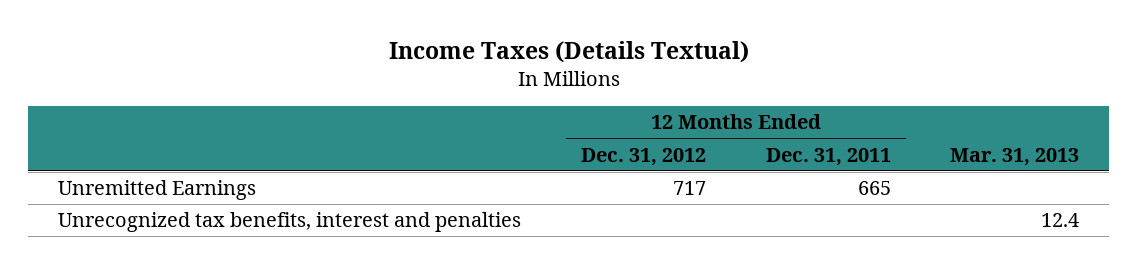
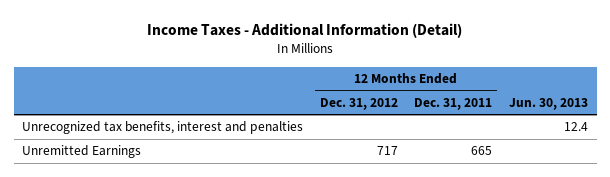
[388,41,749,64] Income Taxes (Details Textual) -> [147,22,463,38] Income Taxes - Additional Information (Detail)
[950,147,1080,166] Mar. 31, 2013 -> none
none -> [509,97,589,110] Jun. 30, 2013
[58,180,257,201] Unremitted Earnings -> [21,145,141,159] Unremitted Earnings

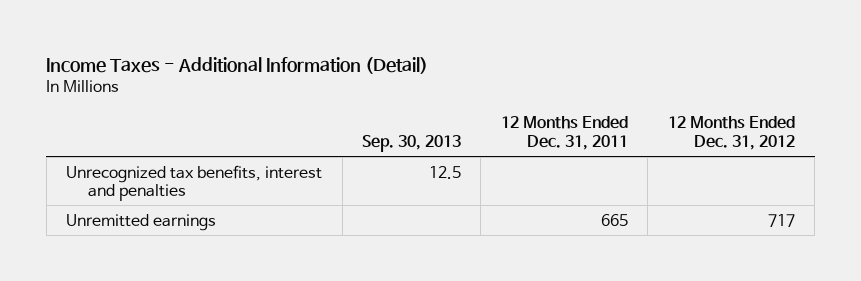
[509,97,589,110] Jun. 30, 2013 -> none
none -> [362,135,462,153] Sep. 30, 2013
[21,145,141,159] Unremitted Earnings -> [66,213,217,231] Unremitted earnings

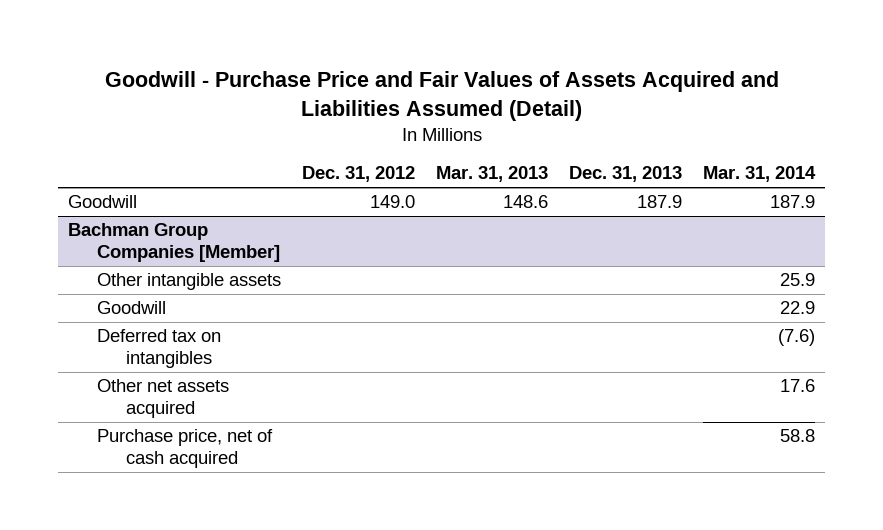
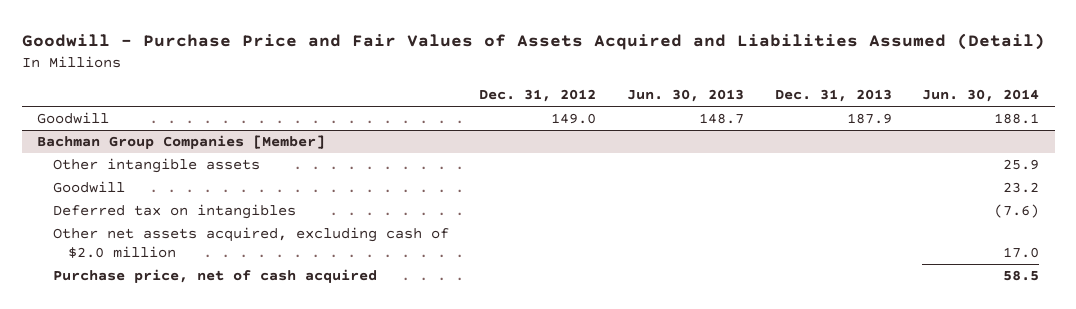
[435,166,548,183] Mar. 31, 2013 -> none
[702,166,816,183] Mar. 31, 2014 -> none
none -> [626,89,744,103] Jun. 30, 2013
none -> [922,89,1040,103] Jun. 30, 2014
[97,379,230,418] Other net assets acquired -> [52,227,449,259] Other net assets acquired, excluding cash of $2.0 million

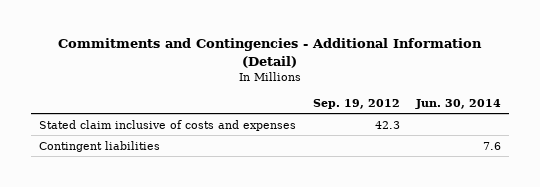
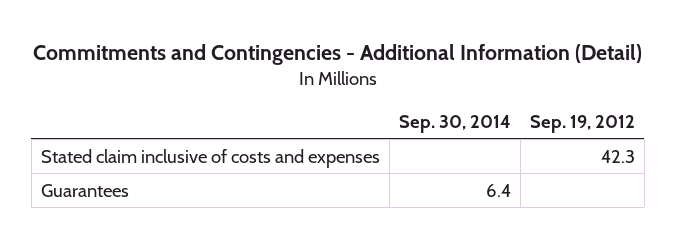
[414,98,501,109] Jun. 30, 2014 -> none
none -> [398,114,511,133] Sep. 30, 2014
[39,140,161,152] Contingent liabilities -> [40,183,129,197] Guarantees

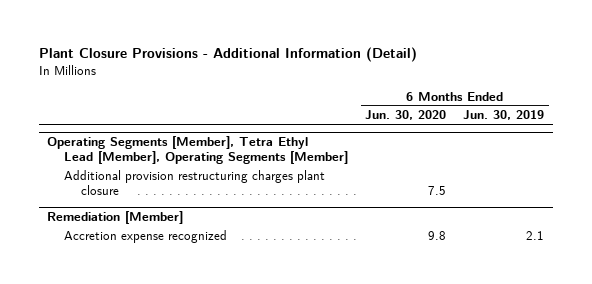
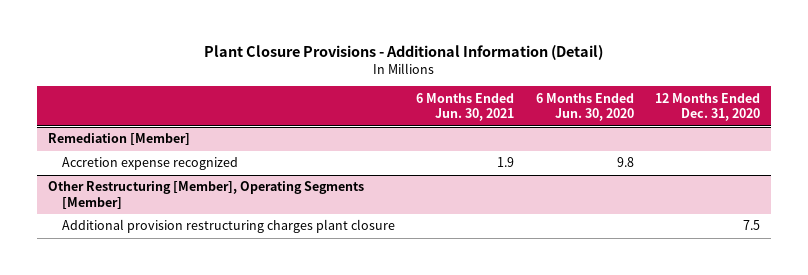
[463,110,545,121] Jun. 30, 2019 -> none
none -> [416,92,515,122] 6 Months Ended Jun. 30, 2021
none -> [655,92,761,122] 12 Months Ended Dec. 31, 2020
[47,136,349,165] Operating Segments [Member], Tetra Ethyl Lead [Member], Operating Segments [Member] -> none
[64,169,326,195] Additional provision restructuring charges plant closure -> none
none -> [47,181,364,210] Other Restructuring [Member], Operating Segments [Member]
none -> [61,219,395,234] Additional provision restructuring charges plant closure

